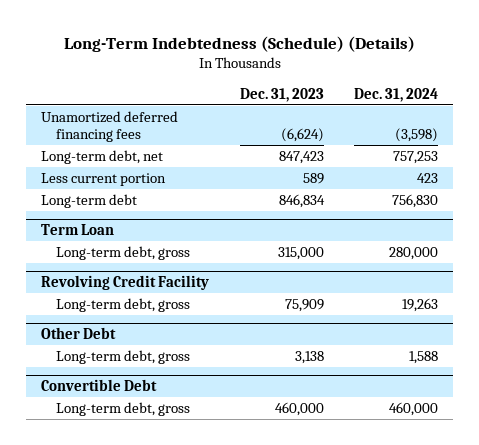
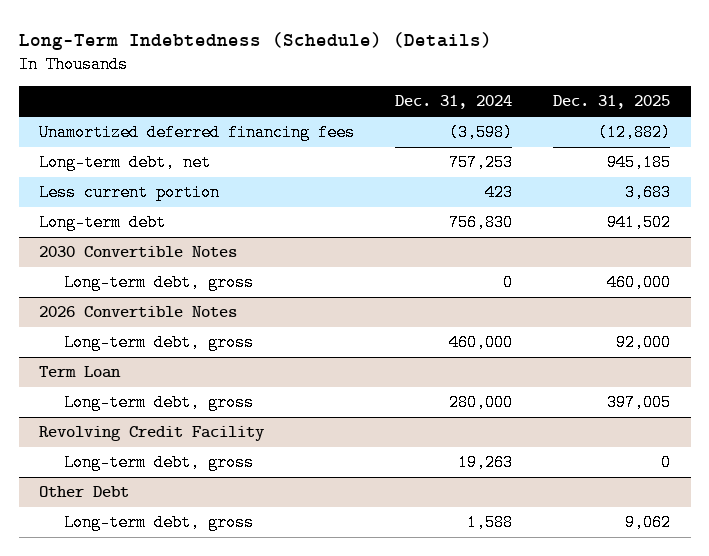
[239,87,324,102] Dec. 31, 2023 -> none
none -> [553,95,671,110] Dec. 31, 2025
none -> [39,246,238,258] 2030 Convertible Notes
none -> [63,274,254,292] Long-term debt, gross
none -> [39,306,238,318] 2026 Convertible Notes
none -> [63,334,254,352] Long-term debt, gross
[41,379,158,392] Convertible Debt -> none
[55,401,190,416] Long-term debt, gross -> none

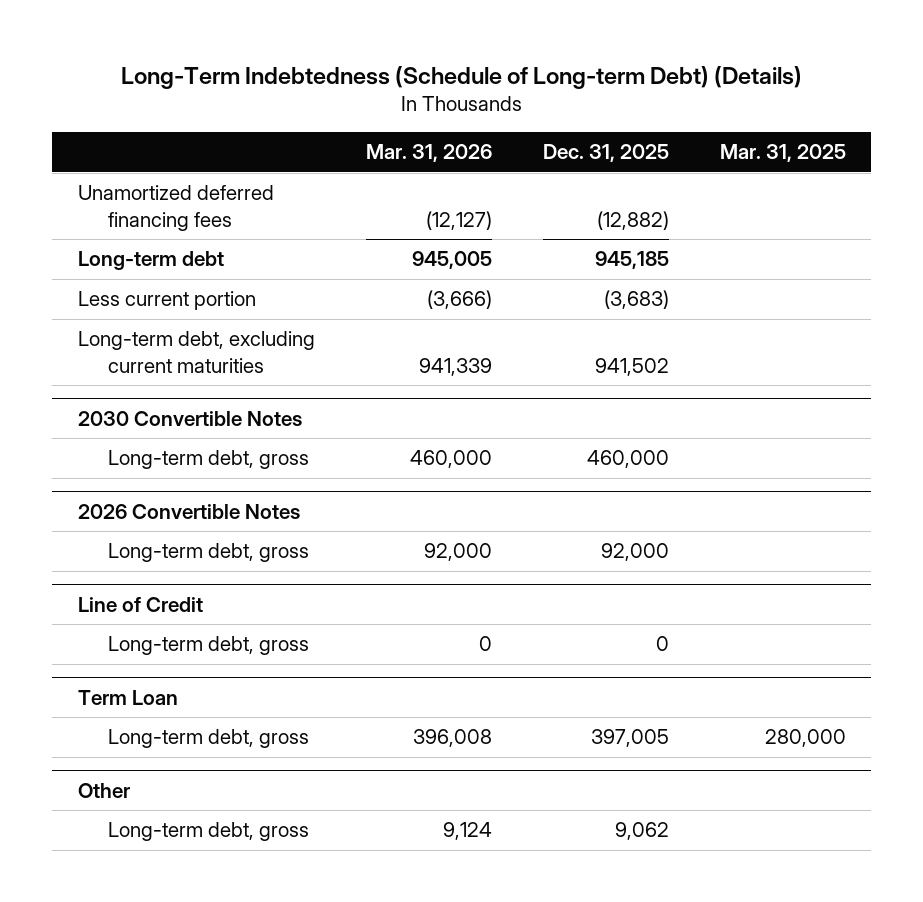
[18,31,492,50] Long-Term Indebtedness (Schedule) (Details) -> [120,65,802,89] Long-Term Indebtedness (Schedule of Long-term Debt) (Details)
[395,95,513,110] Dec. 31, 2024 -> none
none -> [365,144,492,163] Mar. 31, 2026
none -> [719,144,846,163] Mar. 31, 2025
[39,154,212,172] Long-term debt, net -> [77,251,224,271] Long-term debt
[625,184,672,202] 3,683 -> [603,290,669,310] (3,683)
[39,214,167,232] Long-term debt -> [77,331,315,373] Long-term debt, excluding current maturities
none -> [77,596,203,612] Line of Credit
none -> [107,636,309,656] Long-term debt, gross
[39,426,266,442] Revolving Credit Facility -> none
[63,454,254,472] Long-term debt, gross -> none
[39,486,130,498] Other Debt -> [77,782,130,798] Other

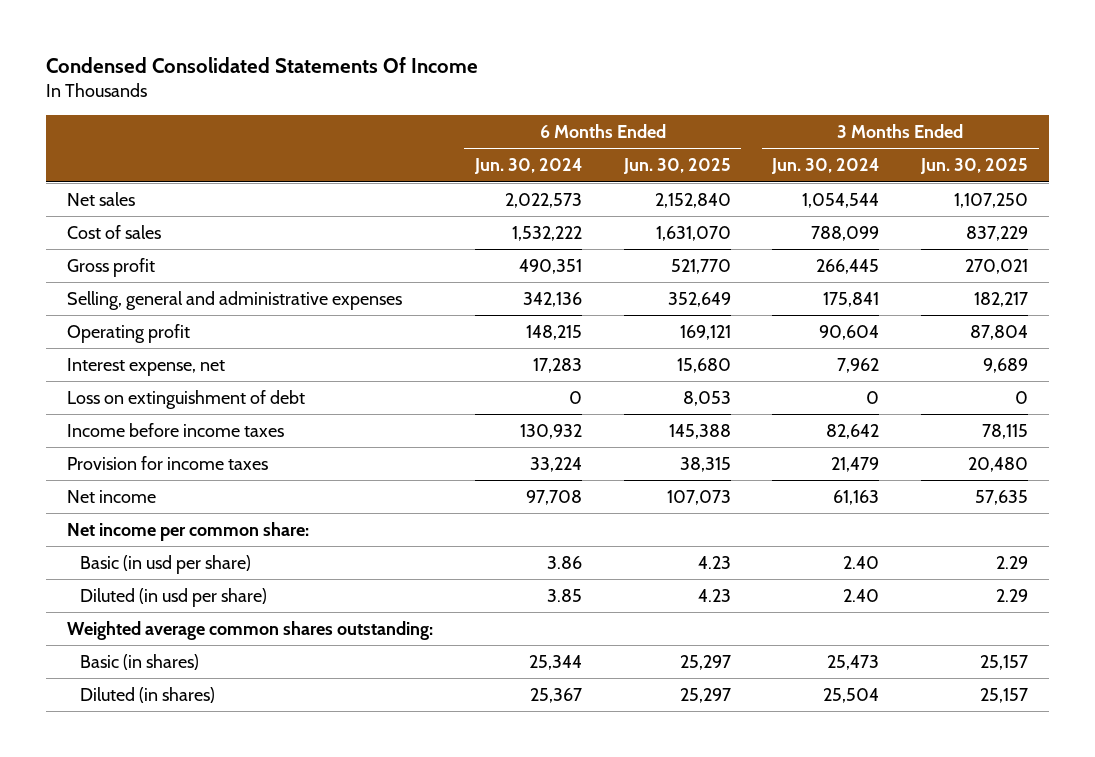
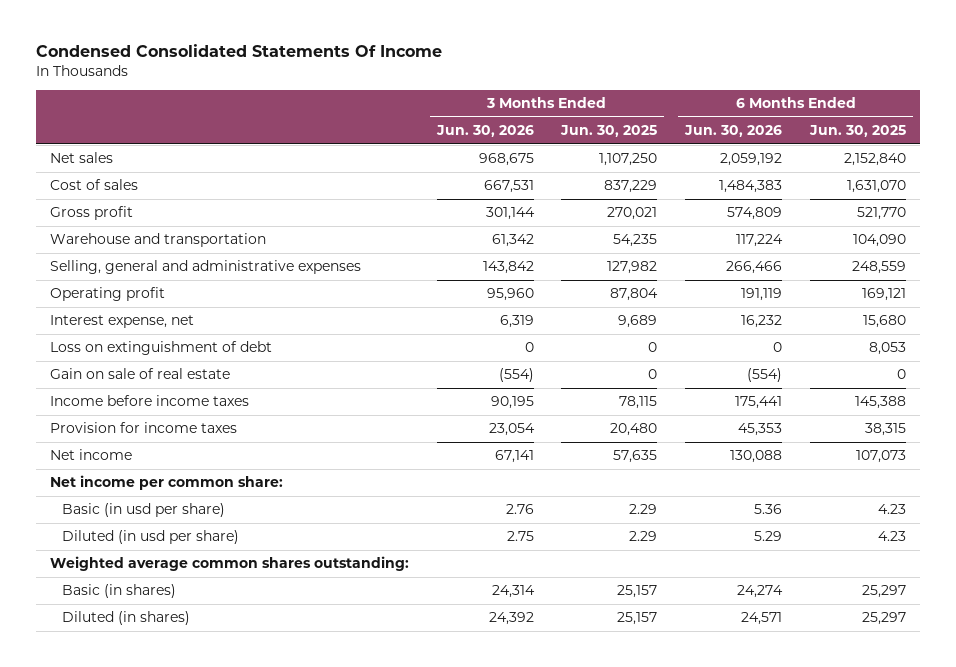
[473,158,582,175] Jun. 30, 2024 -> none
[771,158,880,175] Jun. 30, 2024 -> none
none -> [435,125,534,138] Jun. 30, 2026
none -> [684,125,783,138] Jun. 30, 2026
none -> [49,233,266,248] Warehouse and transportation
[667,291,731,307] 352,649 -> [852,261,907,275] 248,559
[974,291,1029,307] 182,217 -> [607,261,658,275] 127,982
none -> [49,368,230,380] Gain on sale of real estate

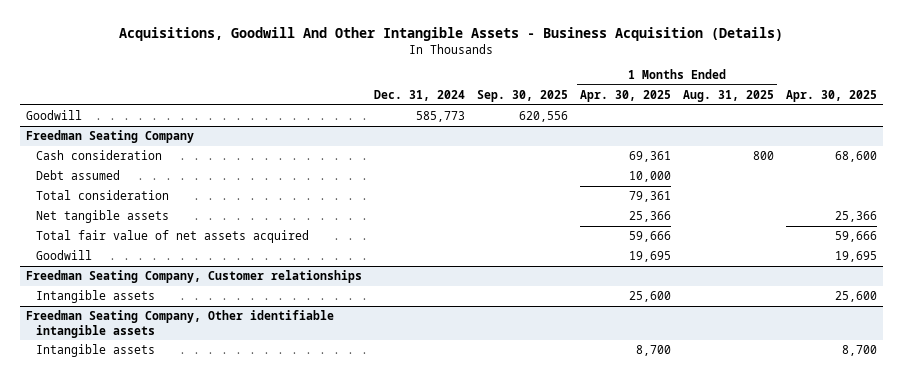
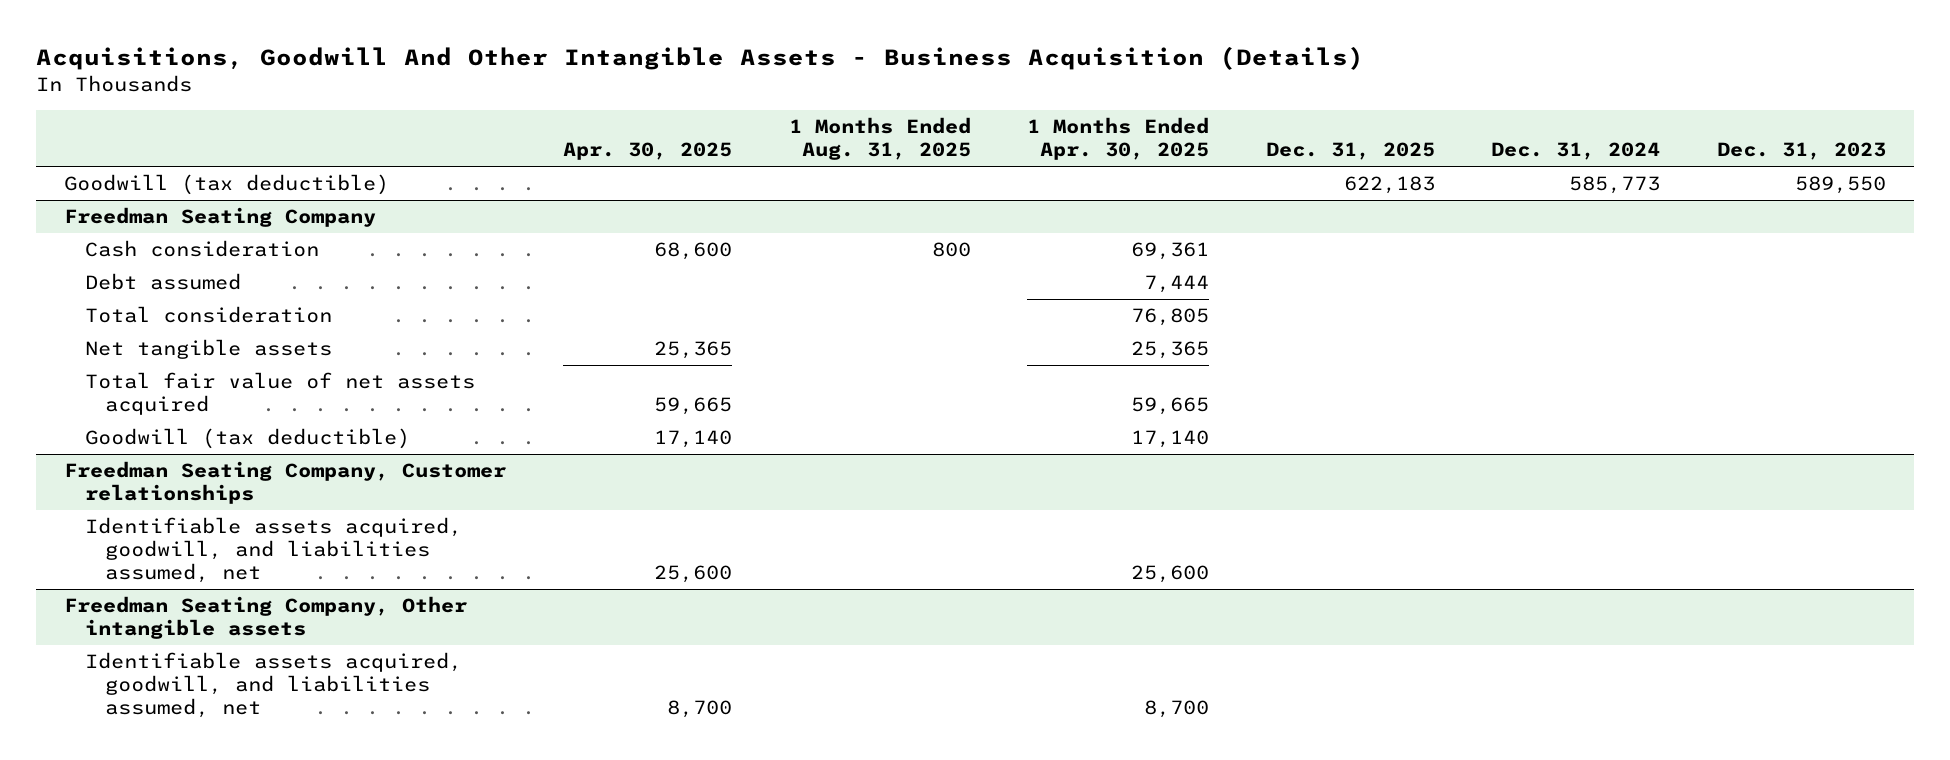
[476,89,568,102] Sep. 30, 2025 -> none
none -> [1265,142,1435,161] Dec. 31, 2025
none -> [1717,142,1887,161] Dec. 31, 2023
[25,110,82,121] Goodwill -> [64,174,390,196] Goodwill (tax deductible)
[628,171,671,183] 10,000 -> [1144,275,1210,294] 7,444
[628,191,671,203] 79,361 -> [1131,308,1210,327] 76,805
[628,211,671,223] 25,366 -> [1131,341,1210,360] 25,365
[834,211,877,223] 25,366 -> [653,341,732,360] 25,365
[628,231,671,243] 59,666 -> [1131,397,1210,416] 59,665
[834,231,877,243] 59,666 -> [653,397,732,416] 59,665
[35,250,92,261] Goodwill -> [84,428,410,450] Goodwill (tax deductible)
[628,251,671,263] 19,695 -> [1131,430,1210,449] 17,140
[834,251,877,263] 19,695 -> [653,430,732,449] 17,140
[35,290,155,304] Intangible assets -> [84,517,462,583] Identifiable assets acquired, goodwill, and liabilities assumed, net
[25,310,334,338] Freedman Seating Company, Other identifiable intangible assets -> [64,596,469,640] Freedman Seating Company, Other intangible assets
[35,344,155,358] Intangible assets -> [84,652,462,718] Identifiable assets acquired, goodwill, and liabilities assumed, net

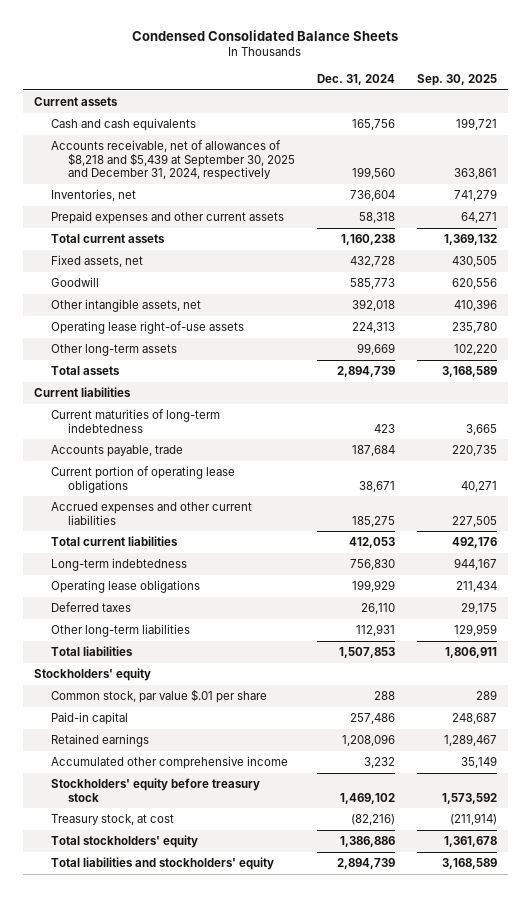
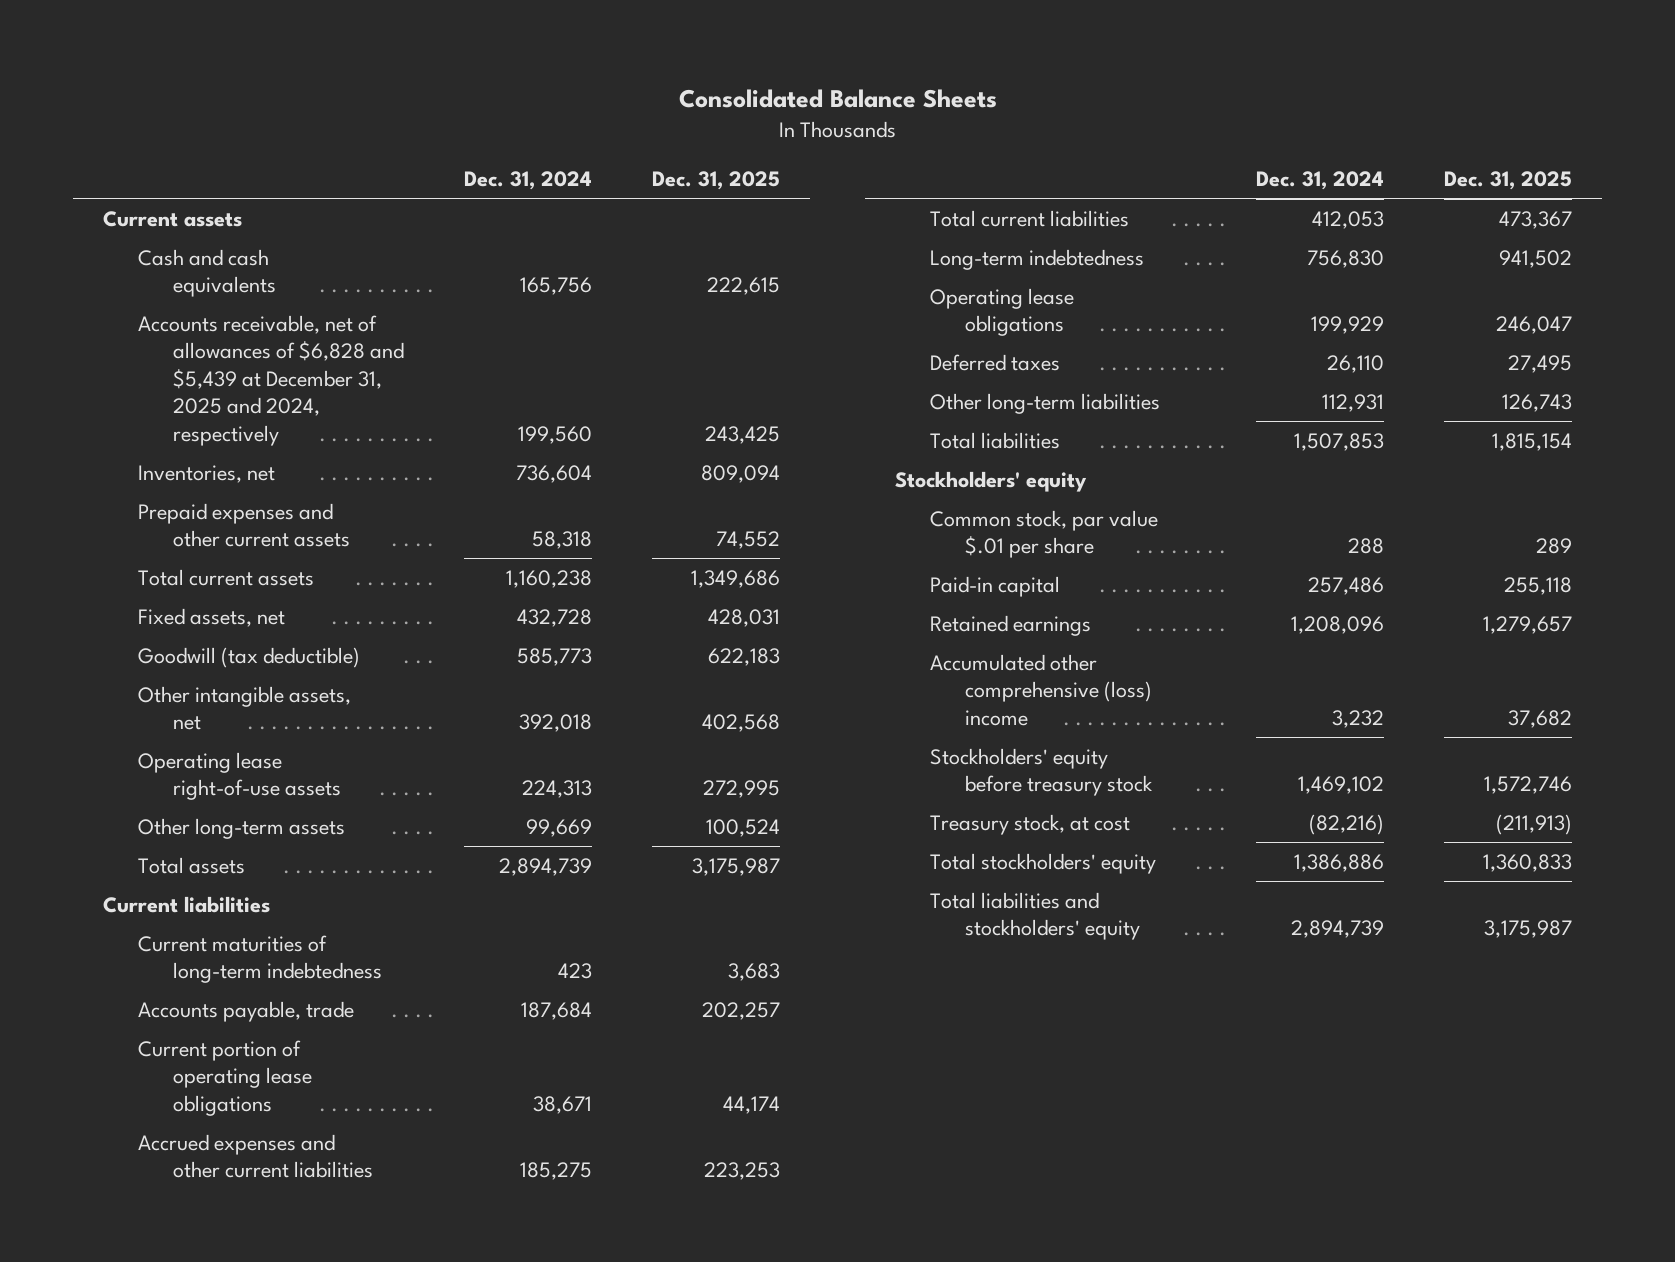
[132,29,399,41] Condensed Consolidated Balance Sheets -> [678,89,997,109] Consolidated Balance Sheets
[416,73,497,86] Sep. 30, 2025 -> none
none -> [651,171,780,191] Dec. 31, 2025
[50,140,295,181] Accounts receivable, net of allowances of $8,218 and $5,439 at September 30, 2025 and December 31, 2024, respectively -> [137,314,404,446] Accounts receivable, net of allowances of $6,828 and $5,439 at December 31, 2025 and 2024, respectively
[50,277,99,288] Goodwill -> [137,646,360,668] Goodwill (tax deductible)
[50,756,288,770] Accumulated other comprehensive income -> [929,653,1152,726] Accumulated other comprehensive (loss) income

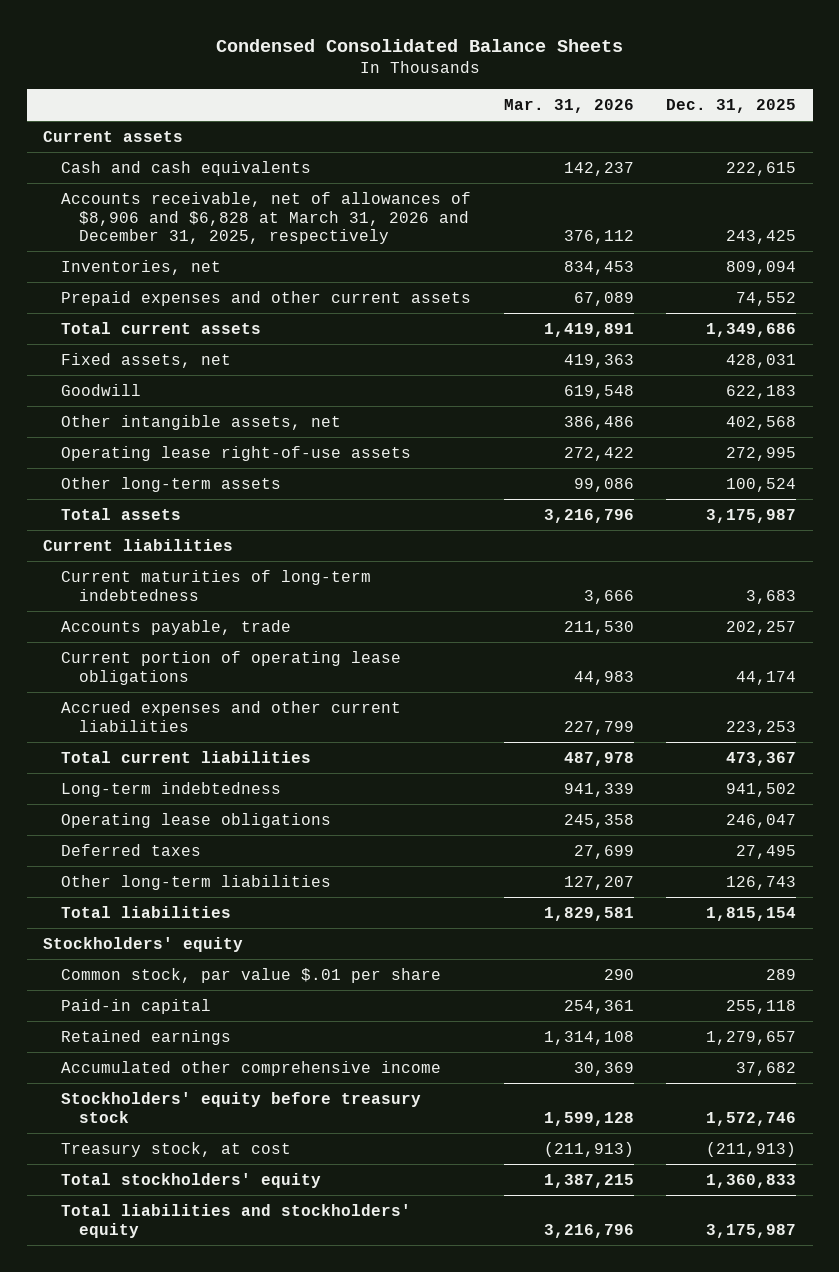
[678,89,997,109] Consolidated Balance Sheets -> [215,38,623,52] Condensed Consolidated Balance Sheets
[463,171,592,191] Dec. 31, 2024 -> none
none -> [503,99,634,114] Mar. 31, 2026
[137,314,404,446] Accounts receivable, net of allowances of $6,828 and $5,439 at December 31, 2025 and 2024, respectively -> [60,191,471,245] Accounts receivable, net of allowances of $8,906 and $6,828 at March 31, 2026 and December 31, 2025, respectively
[137,646,360,668] Goodwill (tax deductible) -> [60,383,141,396] Goodwill
[929,653,1152,726] Accumulated other comprehensive (loss) income -> [60,1060,441,1076] Accumulated other comprehensive income

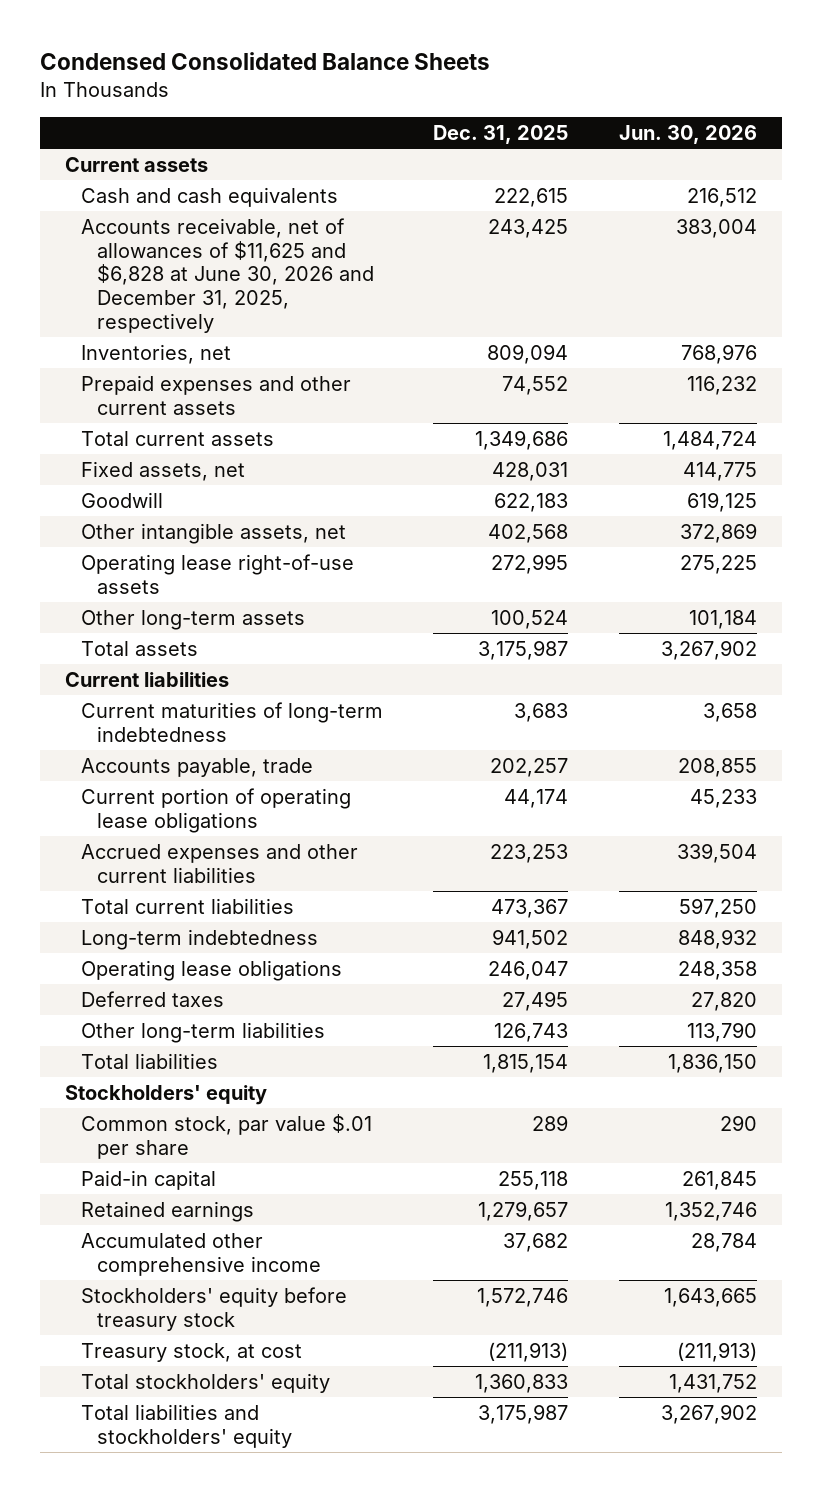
[503,99,634,114] Mar. 31, 2026 -> none
none -> [618,124,757,144] Jun. 30, 2026
[60,191,471,245] Accounts receivable, net of allowances of $8,906 and $6,828 at March 31, 2026 and December 31, 2025, respectively -> [80,217,375,333] Accounts receivable, net of allowances of $11,625 and $6,828 at June 30, 2026 and December 31, 2025, respectively

